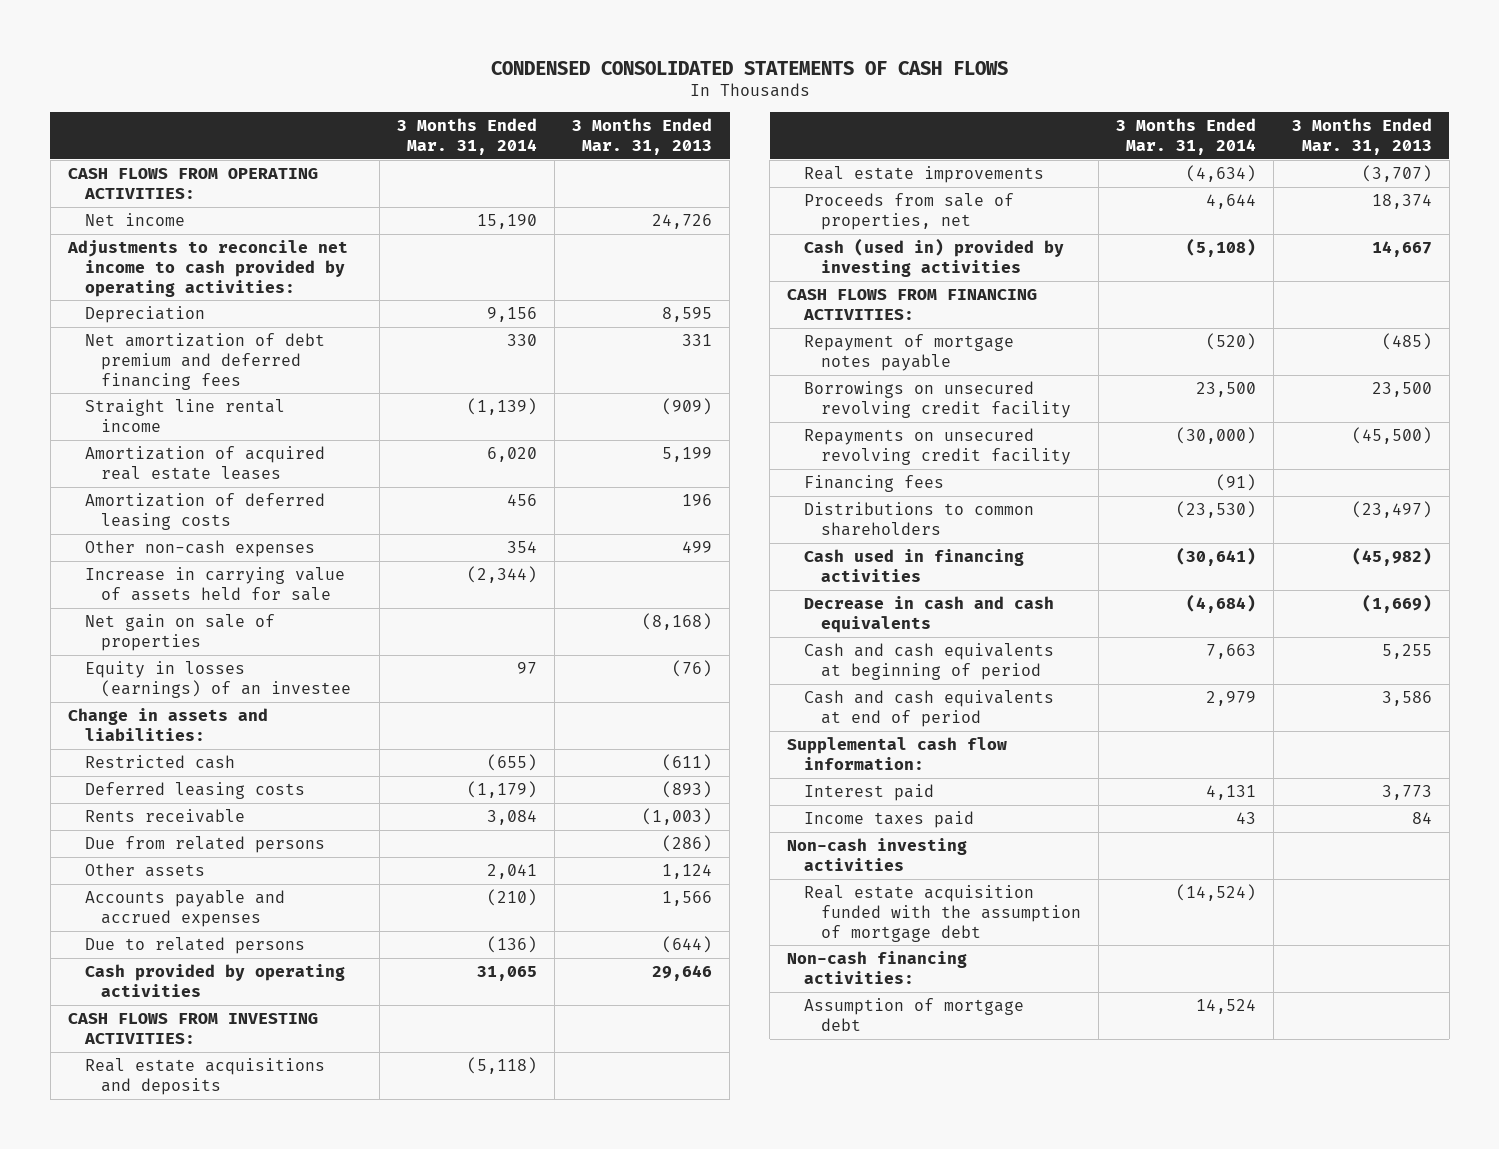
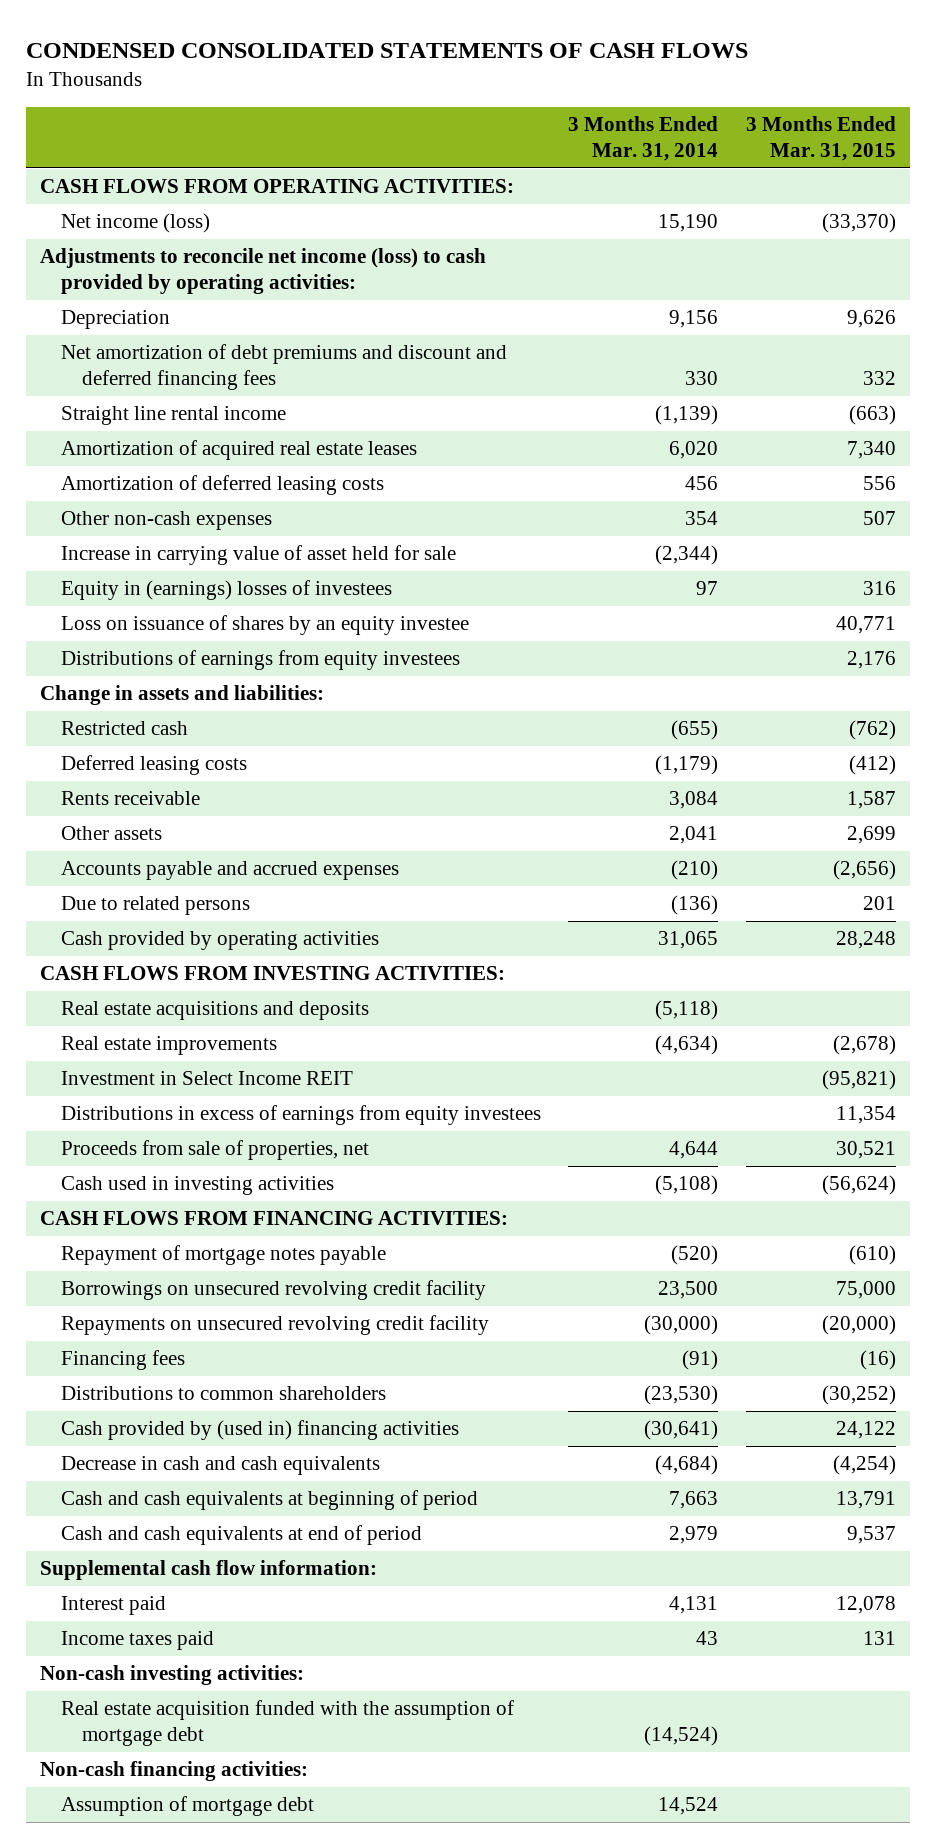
[572,118,713,155] 3 Months Ended Mar. 31, 2013 -> none
none -> [745,116,896,162] 3 Months Ended Mar. 31, 2015
[84,212,185,226] Net income -> [60,213,210,234] Net income (loss)
[66,239,348,297] Adjustments to reconcile net income to cash provided by operating activities: -> [39,248,486,295] Adjustments to reconcile net income (loss) to cash provided by operating activities:
[84,332,325,390] Net amortization of debt premium and deferred financing fees -> [60,344,507,391] Net amortization of debt premiums and discount and deferred financing fees
[84,613,275,651] Net gain on sale of properties -> none
[84,566,345,601] Increase in carrying value of assets held for sale -> [60,545,456,566] Increase in carrying value of asset held for sale
[84,660,352,698] Equity in losses (earnings) of an investee -> [60,580,392,601] Equity in (earnings) losses of investees
none -> [60,615,469,636] Loss on issuance of shares by an equity investee
none -> [60,650,460,671] Distributions of earnings from equity investees
[84,835,325,853] Due from related persons -> none
none -> [60,1071,353,1086] Investment in Select Income REIT
none -> [60,1105,541,1126] Distributions in excess of earnings from equity investees
[804,237,1065,277] Cash (used in) provided by investing activities -> [60,1176,334,1196] Cash used in investing activities
[804,548,1025,582] Cash used in financing activities -> [60,1420,459,1441] Cash provided by (used in) financing activities
[787,837,968,871] Non-cash investing activities -> [39,1665,304,1686] Non-cash investing activities:

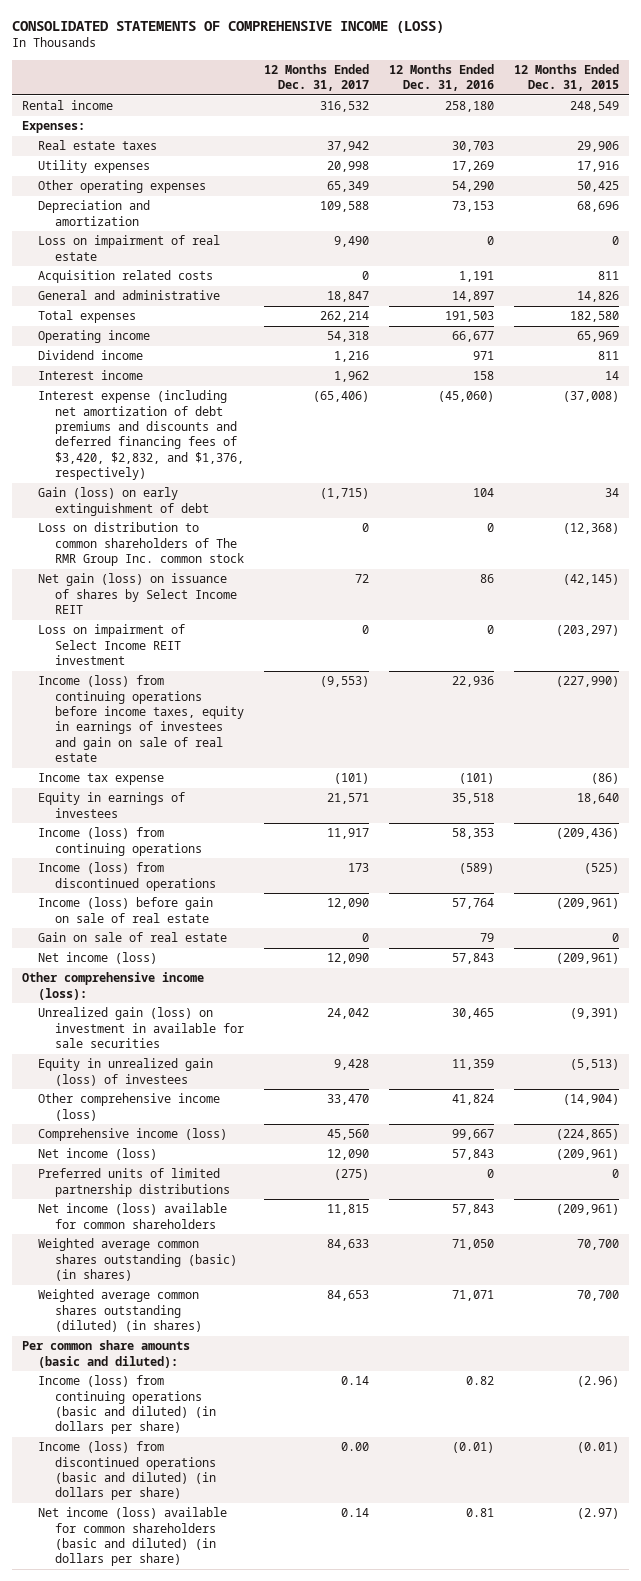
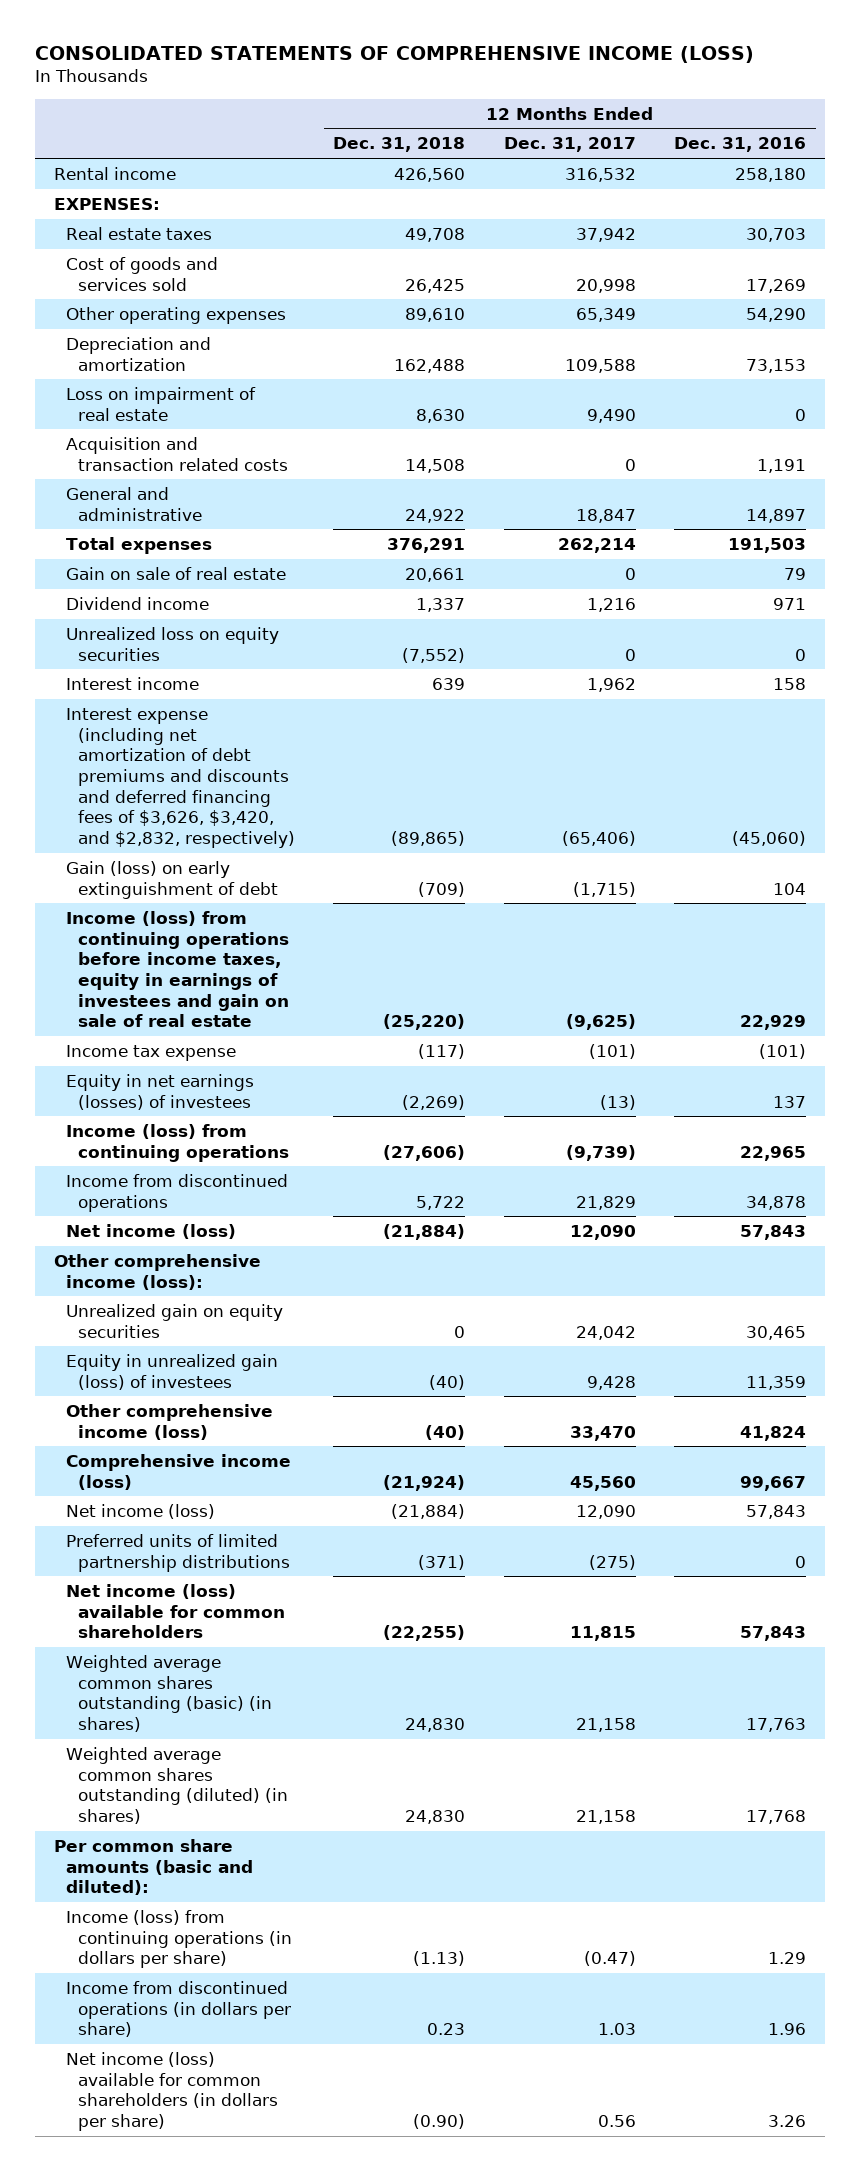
[513,63,619,92] 12 Months Ended Dec. 31, 2015 -> none
none -> [333,137,466,153] Dec. 31, 2018
[22,121,86,134] Expenses: -> [53,197,160,210] EXPENSES:
[38,160,151,174] Utility expenses -> [65,256,218,291] Cost of goods and services sold
[38,270,214,284] Acquisition related costs -> [65,436,288,471] Acquisition and transaction related costs
[38,330,151,344] Operating income -> none
[38,932,228,943] Gain on sale of real estate -> [65,566,286,580] Gain on sale of real estate
none -> [65,626,279,661] Unrealized loss on equity securities
[38,390,244,481] Interest expense (including net amortization of debt premiums and discounts and deferred financing fees of $3,420, $2,832, and $1,376, respectively) -> [65,707,295,849] Interest expense (including net amortization of debt premiums and discounts and deferred financing fees of $3,626, $3,420, and $2,832, respectively)
[38,522,244,567] Loss on distribution to common shareholders of The RMR Group Inc. common stock -> none
[38,573,237,615] Net gain (loss) on issuance of shares by Select Income REIT -> none
[38,624,186,666] Loss on impairment of Select Income REIT investment -> none
[319,676,369,688] (9,553) -> [565,1014,636,1031] (9,625)
[451,676,494,688] 22,936 -> [739,1015,806,1031] 22,929
[38,897,214,923] Income (loss) before gain on sale of real estate -> none
[38,792,186,818] Equity in earnings of investees -> [65,1073,254,1110] Equity in net earnings (losses) of investees
[326,793,369,805] 21,571 -> [599,1094,636,1110] (13)
[451,793,494,805] 35,518 -> [772,1095,806,1108] 137
[326,828,369,840] 11,917 -> [565,1144,636,1161] (9,739)
[451,828,494,840] 58,353 -> [739,1145,806,1161] 22,965
[38,862,216,891] Income (loss) from discontinued operations -> [65,1173,288,1212] Income from discontinued operations
[347,863,369,873] 173 -> [575,1195,636,1210] 21,829
[458,863,494,875] (589) -> [745,1195,806,1210] 34,878
[38,1007,244,1049] Unrealized gain (loss) on investment in available for sale securities -> [65,1303,283,1338] Unrealized gain on equity securities
[326,1239,369,1251] 84,633 -> [575,1718,636,1733] 21,158
[451,1239,494,1251] 71,050 -> [745,1718,806,1733] 17,763
[326,1290,369,1302] 84,653 -> [575,1810,636,1825] 21,158
[451,1290,494,1302] 71,071 -> [745,1810,806,1825] 17,768
[38,1375,216,1435] Income (loss) from continuing operations (basic and diluted) (in dollars per share) -> [65,1909,292,1969] Income (loss) from continuing operations (in dollars per share)
[340,1376,369,1386] 0.14 -> [583,1951,636,1967] (0.47)
[465,1376,494,1386] 0.82 -> [767,1952,806,1965] 1.29
[38,1441,216,1501] Income (loss) from discontinued operations (basic and diluted) (in dollars per share) -> [65,1980,291,2038] Income from discontinued operations (in dollars per share)
[340,1442,369,1452] 0.00 -> [597,2023,636,2036] 1.03
[451,1442,494,1454] (0.01) -> [767,2023,806,2036] 1.96
[38,1507,228,1567] Net income (loss) available for common shareholders (basic and diluted) (in dollars per share) -> [65,2051,278,2132] Net income (loss) available for common shareholders (in dollars per share)
[340,1508,369,1518] 0.14 -> [597,2115,636,2128] 0.56
[465,1508,494,1518] 0.81 -> [767,2115,806,2128] 3.26

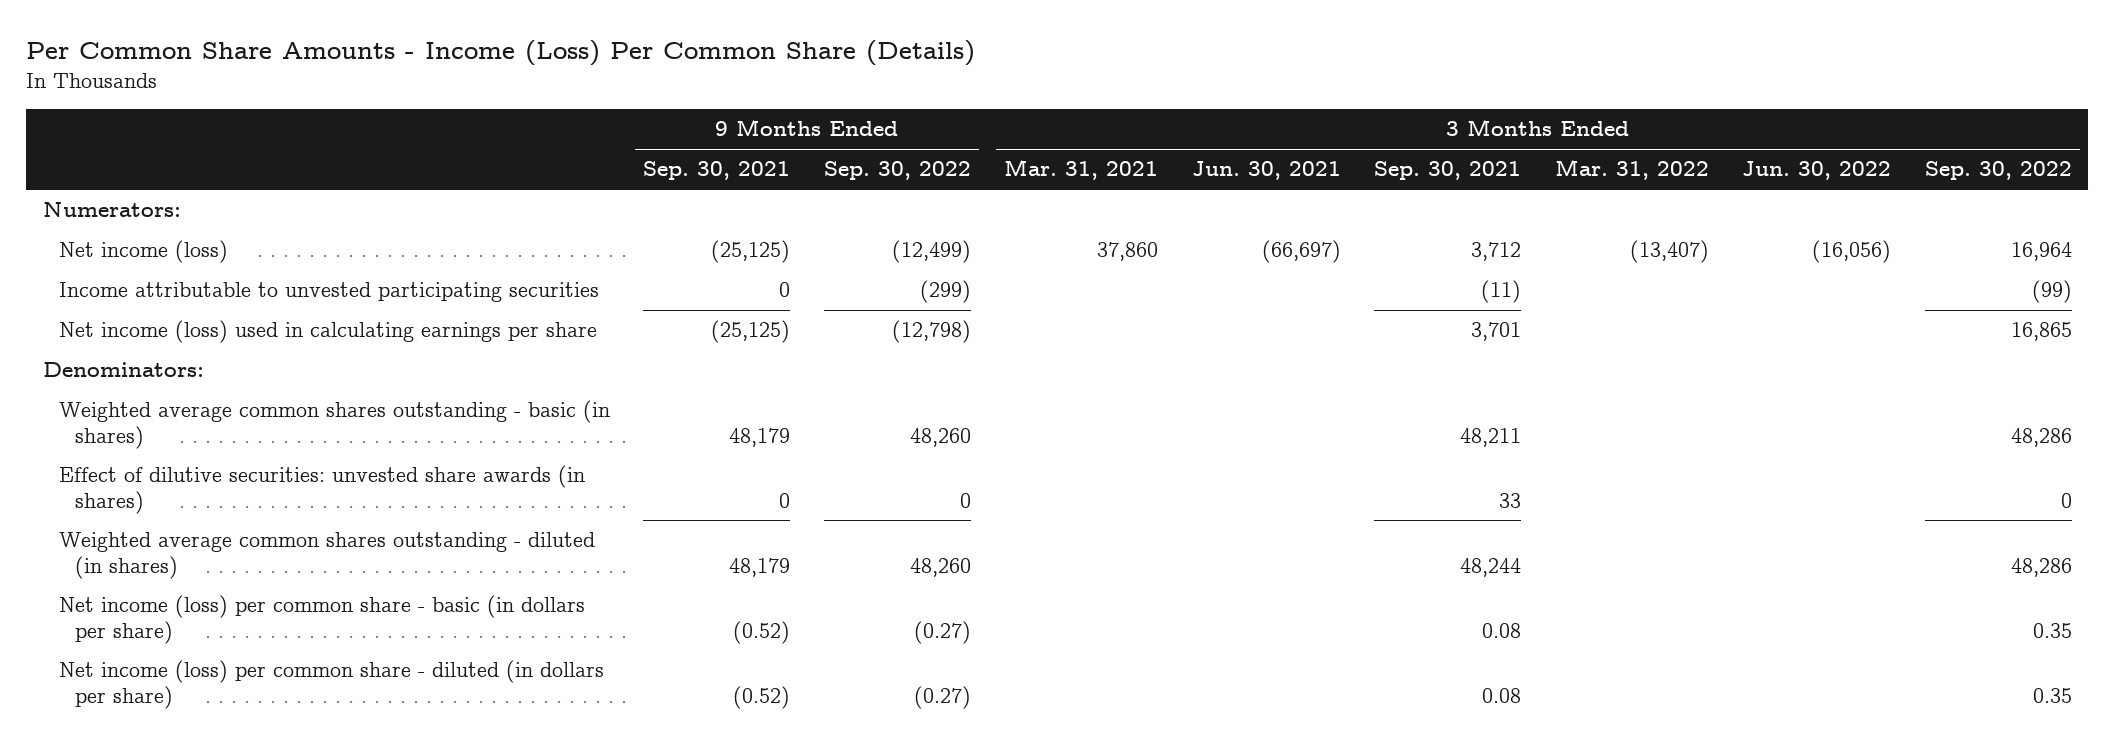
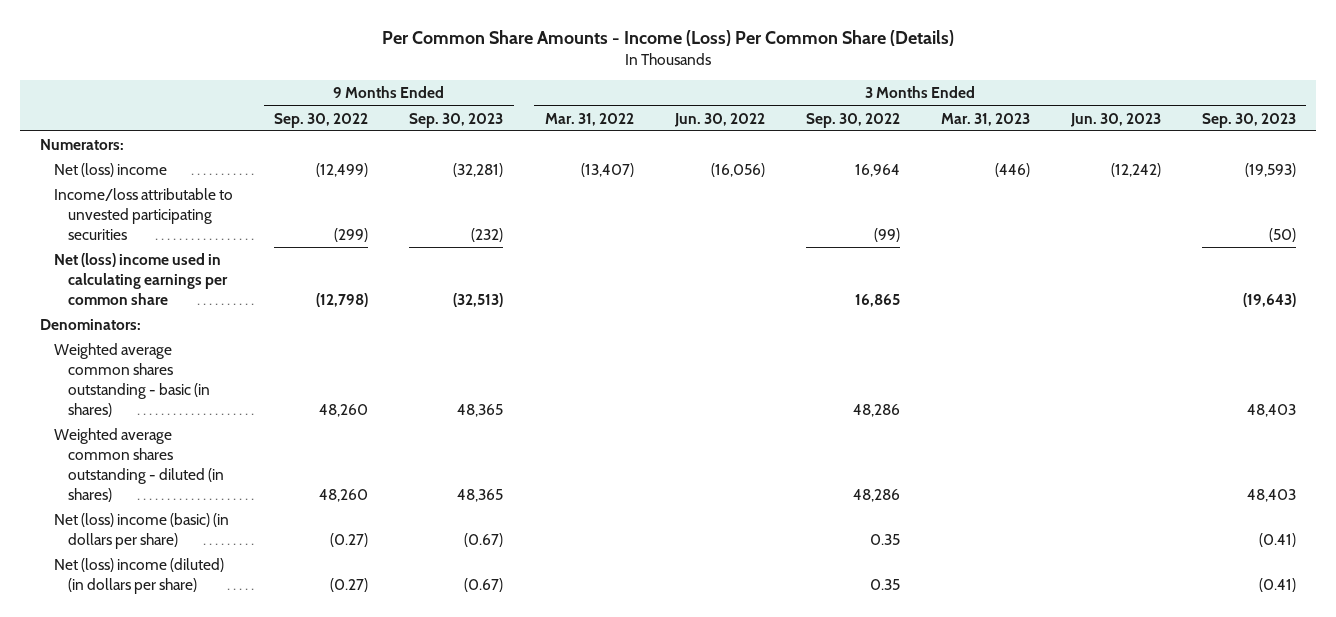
[643,161,791,181] Sep. 30, 2021 -> none
[1004,159,1159,181] Mar. 31, 2021 -> none
[1191,161,1341,181] Jun. 30, 2021 -> none
[1374,161,1522,181] Sep. 30, 2021 -> none
none -> [409,112,504,128] Sep. 30, 2023
none -> [940,112,1030,126] Mar. 31, 2023
none -> [1069,112,1161,127] Jun. 30, 2023
none -> [1201,112,1296,128] Sep. 30, 2023
[58,240,228,264] Net income (loss) -> [54,163,168,178] Net (loss) income
[58,282,599,303] Income attributable to unvested participating securities -> [54,188,234,240] Income/loss attributable to unvested participating securities
[58,320,597,344] Net income (loss) used in calculating earnings per share -> [54,253,229,305] Net (loss) income used in calculating earnings per common share
[58,465,585,514] Effect of dilutive securities: unvested share awards (in shares) -> none
[58,595,585,644] Net income (loss) per common share - basic (in dollars per share) -> [54,513,230,549] Net (loss) income (basic) (in dollars per share)
[58,660,604,709] Net income (loss) per common share - diluted (in dollars per share) -> [54,558,225,594] Net (loss) income (diluted) (in dollars per share)

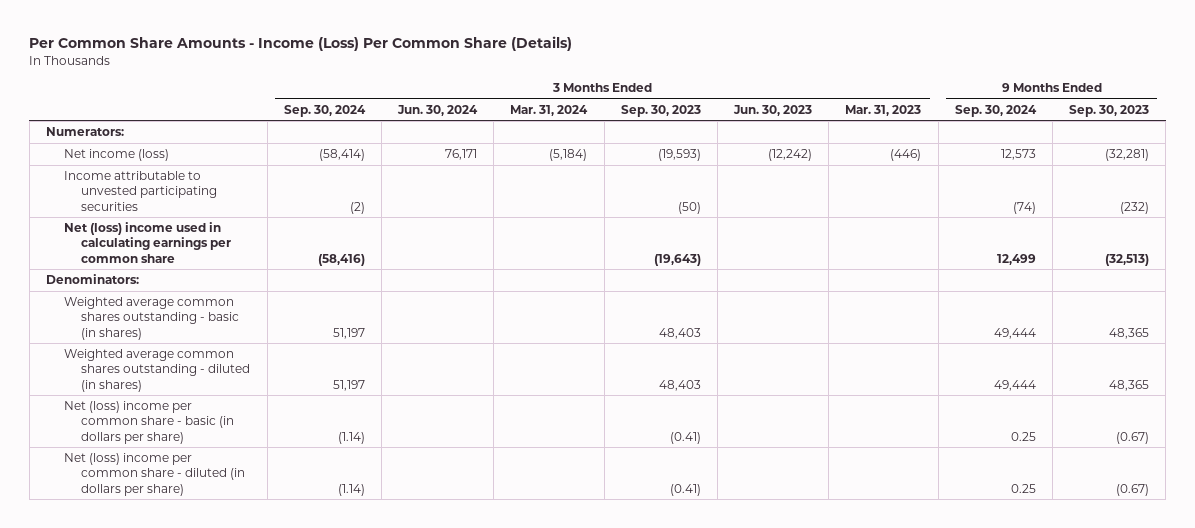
[274,112,369,128] Sep. 30, 2022 -> none
[544,112,634,126] Mar. 31, 2022 -> none
[673,112,765,127] Jun. 30, 2022 -> none
[805,112,900,128] Sep. 30, 2022 -> none
none -> [283,104,366,117] Sep. 30, 2024
none -> [397,104,479,116] Jun. 30, 2024
none -> [510,104,589,116] Mar. 31, 2024
none -> [954,104,1037,117] Sep. 30, 2024
[54,163,168,178] Net (loss) income -> [63,149,169,162] Net income (loss)
[54,188,234,240] Income/loss attributable to unvested participating securities -> [63,171,218,211] Income attributable to unvested participating securities
[54,513,230,549] Net (loss) income (basic) (in dollars per share) -> [63,401,235,444] Net (loss) income per common share - basic (in dollars per share)
[54,558,225,594] Net (loss) income (diluted) (in dollars per share) -> [63,453,246,496] Net (loss) income per common share - diluted (in dollars per share)

